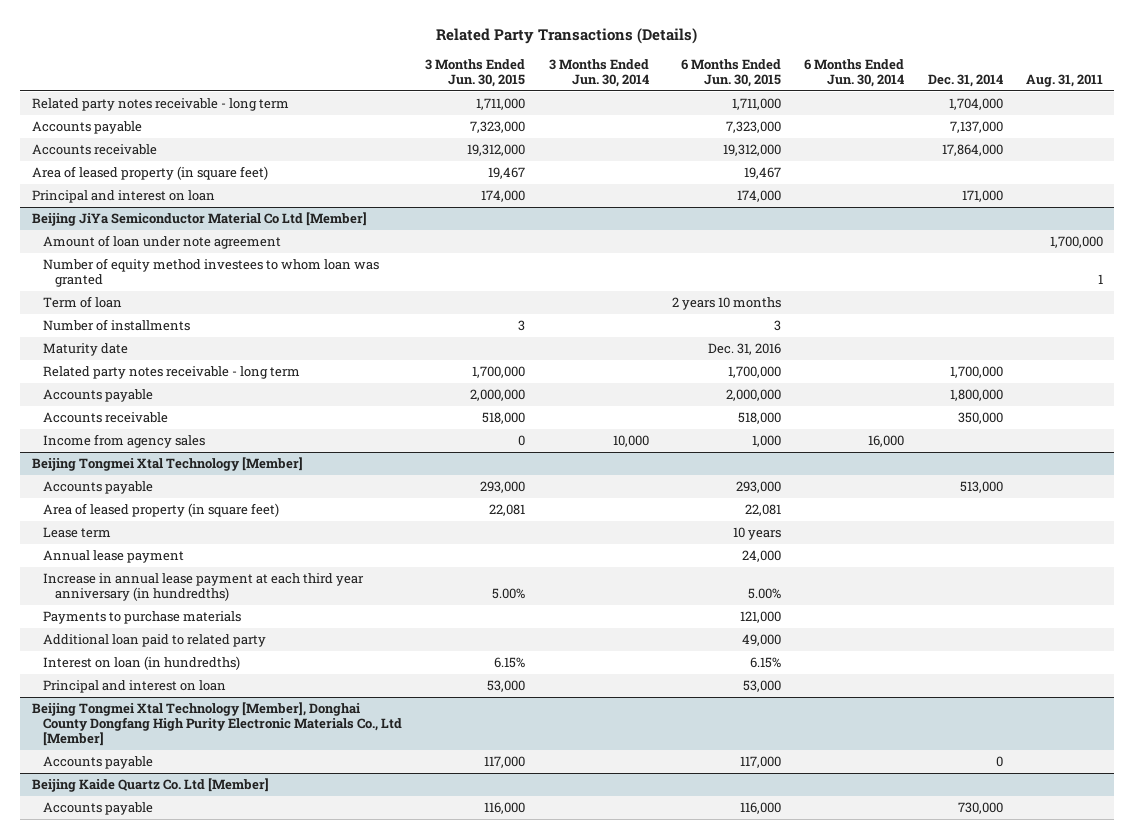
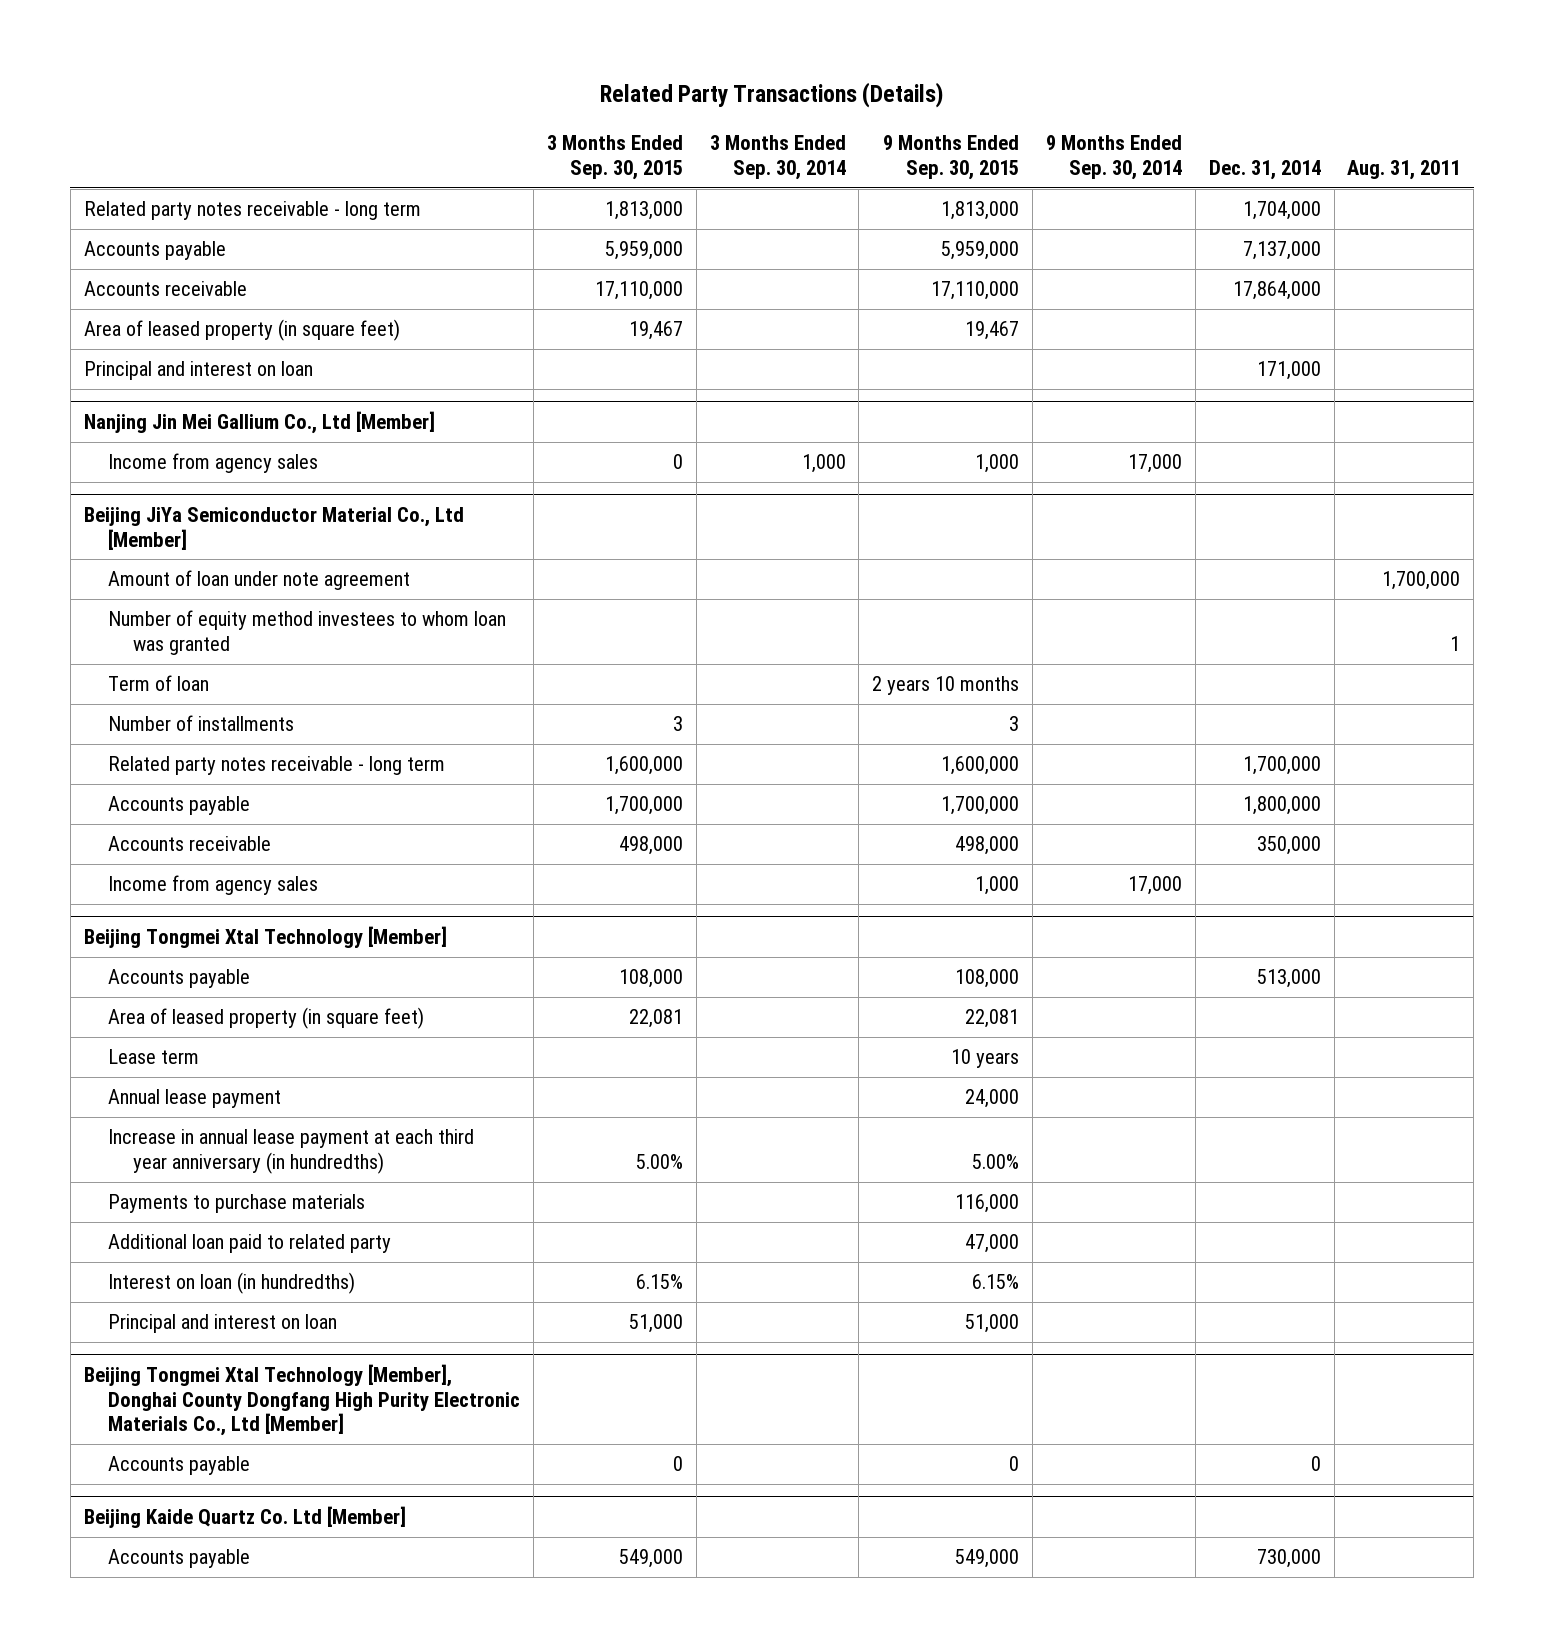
[425,59,526,88] 3 Months Ended Jun. 30, 2015 -> none
[548,59,649,88] 3 Months Ended Jun. 30, 2014 -> none
[680,59,781,88] 6 Months Ended Jun. 30, 2015 -> none
[804,59,905,88] 6 Months Ended Jun. 30, 2014 -> none
none -> [546,135,683,181] 3 Months Ended Sep. 30, 2015
none -> [709,135,846,181] 3 Months Ended Sep. 30, 2014
none -> [883,135,1020,181] 9 Months Ended Sep. 30, 2015
none -> [1046,135,1183,181] 9 Months Ended Sep. 30, 2014
none -> [83,410,435,434] Nanjing Jin Mei Gallium Co., Ltd [Member]
none -> [108,453,319,474] Income from agency sales
[31,211,367,226] Beijing JiYa Semiconductor Material Co Ltd [Member] -> [83,506,464,550] Beijing JiYa Semiconductor Material Co., Ltd [Member]
[43,342,129,356] Maturity date -> none

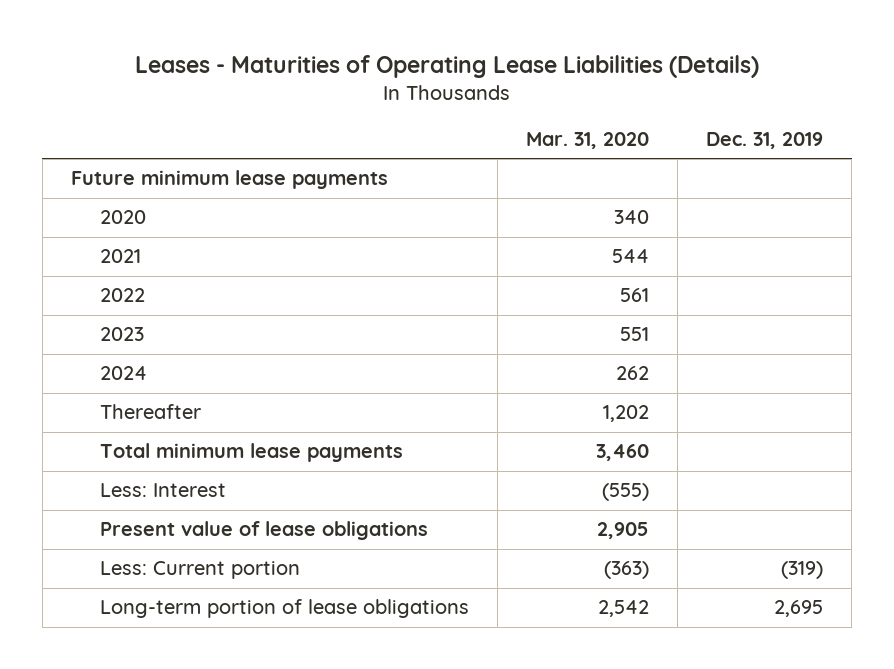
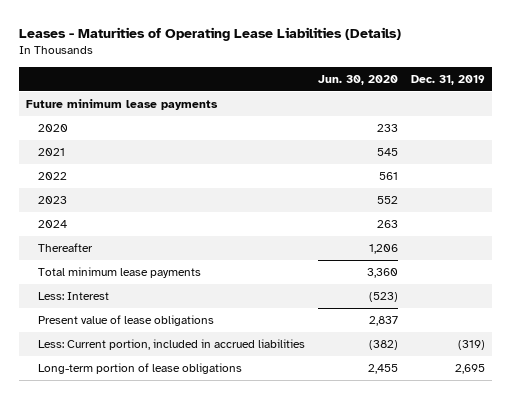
[526,132,650,150] Mar. 31, 2020 -> none
none -> [318,74,399,85] Jun. 30, 2020
[100,561,301,580] Less: Current portion -> [37,339,305,351] Less: Current portion, included in accrued liabilities

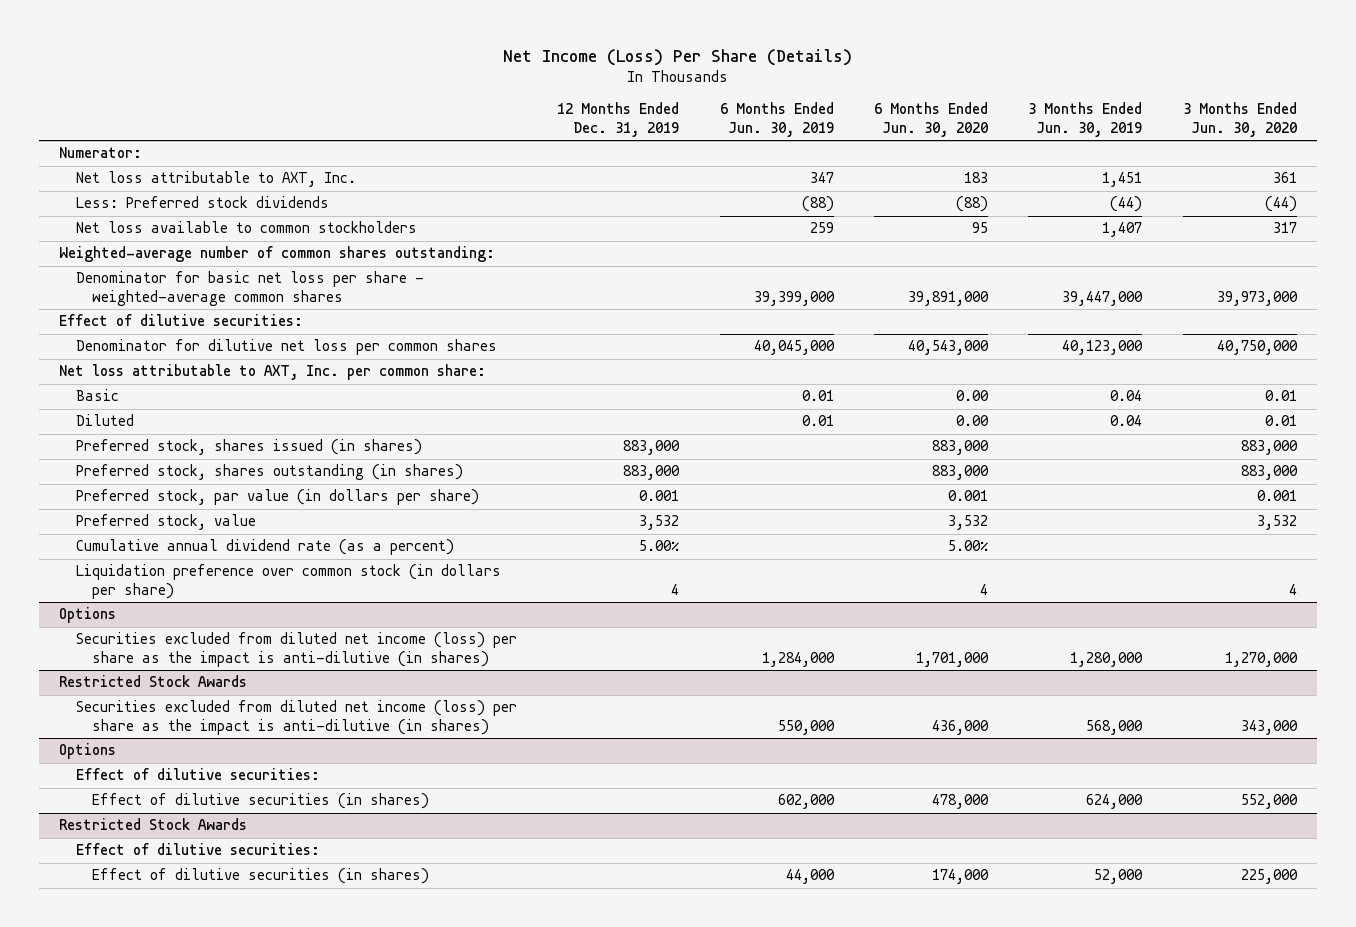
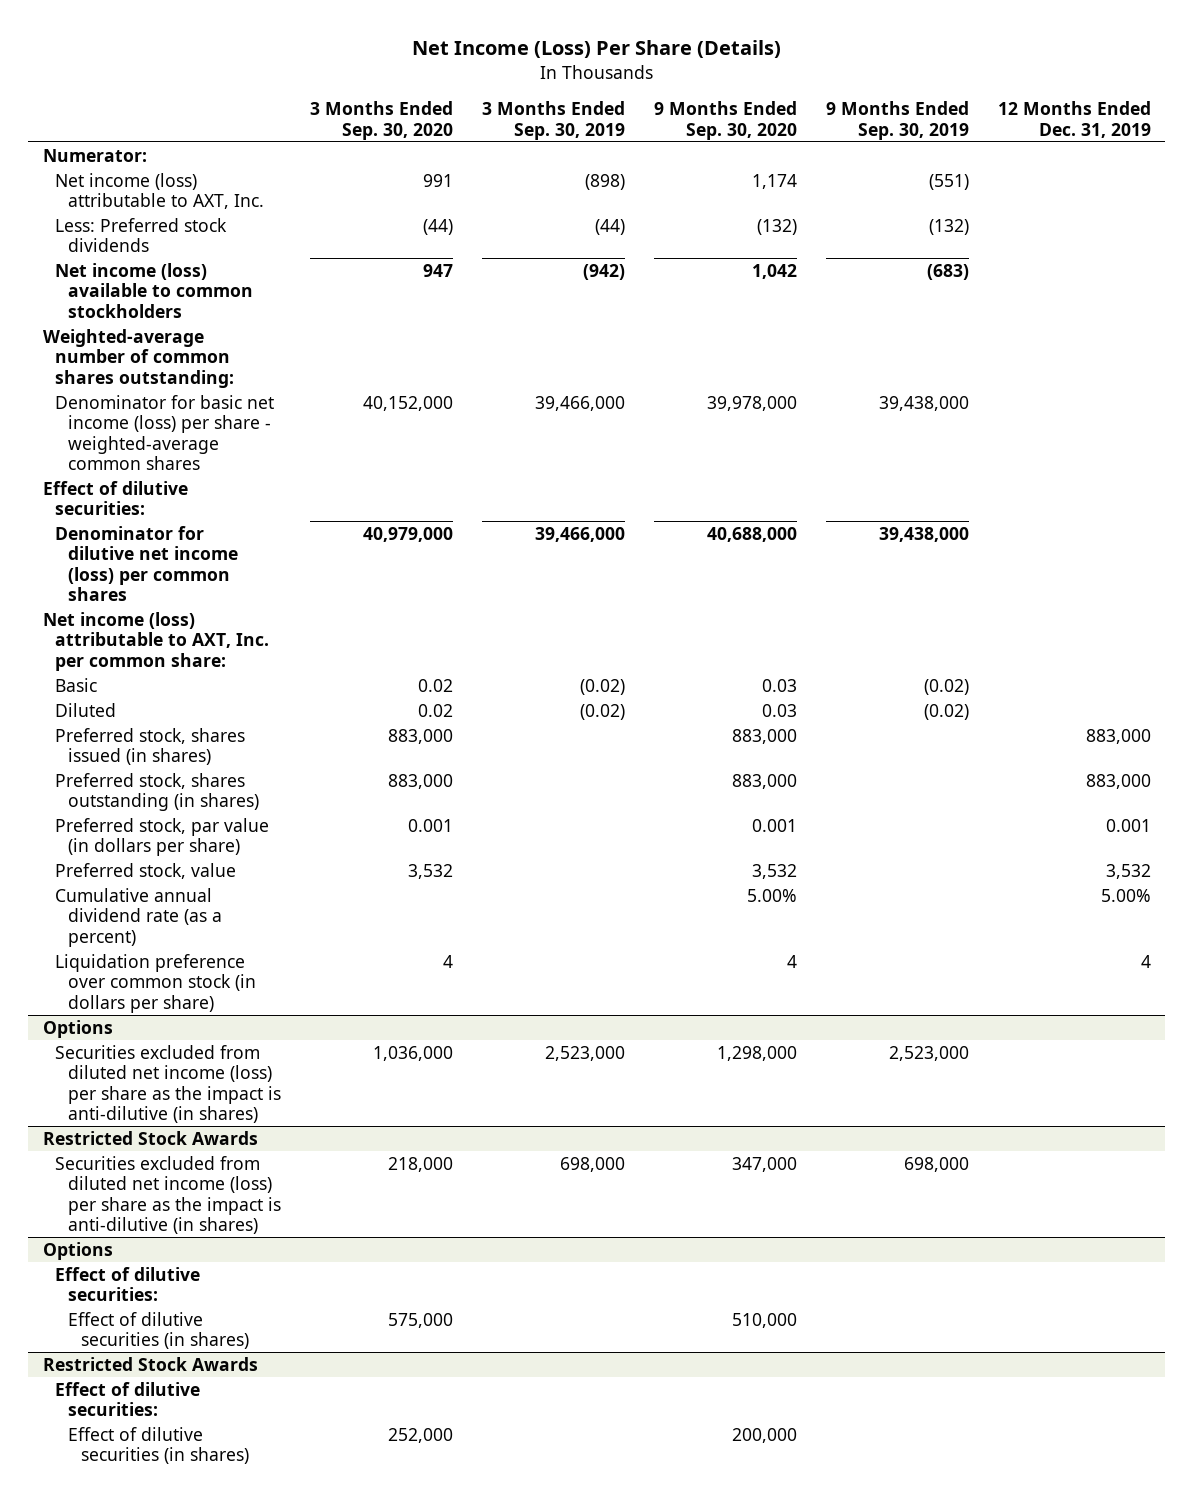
[719,102,834,137] 6 Months Ended Jun. 30, 2019 -> none
[873,102,988,137] 6 Months Ended Jun. 30, 2020 -> none
[1028,102,1143,137] 3 Months Ended Jun. 30, 2019 -> none
[1182,102,1297,137] 3 Months Ended Jun. 30, 2020 -> none
none -> [310,101,454,140] 3 Months Ended Sep. 30, 2020
none -> [481,101,625,140] 3 Months Ended Sep. 30, 2019
none -> [653,101,797,140] 9 Months Ended Sep. 30, 2020
none -> [825,101,969,140] 9 Months Ended Sep. 30, 2019
[75,171,356,188] Net loss attributable to AXT, Inc. -> [55,172,265,210] Net income (loss) attributable to AXT, Inc.
[75,221,417,234] Net loss available to common stockholders -> [55,262,254,318] Net income (loss) available to common stockholders
[75,271,424,306] Denominator for basic net loss per share - weighted-average common shares -> [55,394,275,471] Denominator for basic net income (loss) per share - weighted-average common shares
[75,339,497,356] Denominator for dilutive net loss per common shares -> [55,525,239,602] Denominator for dilutive net income (loss) per common shares
[59,364,487,381] Net loss attributable to AXT, Inc. per common share: -> [42,611,270,671] Net income (loss) attributable to AXT, Inc. per common share:

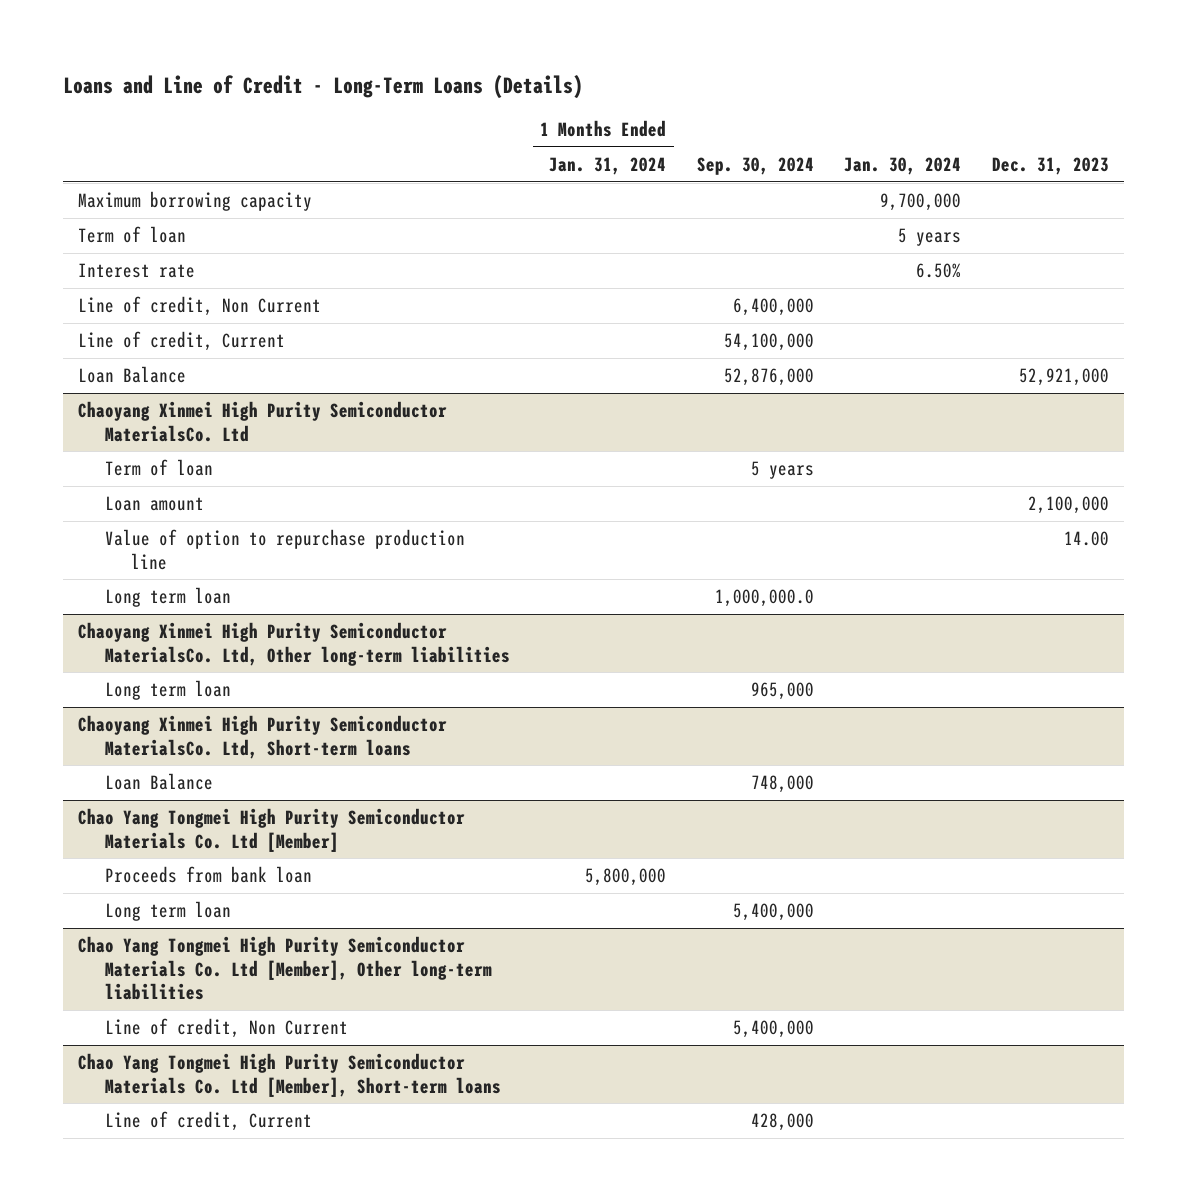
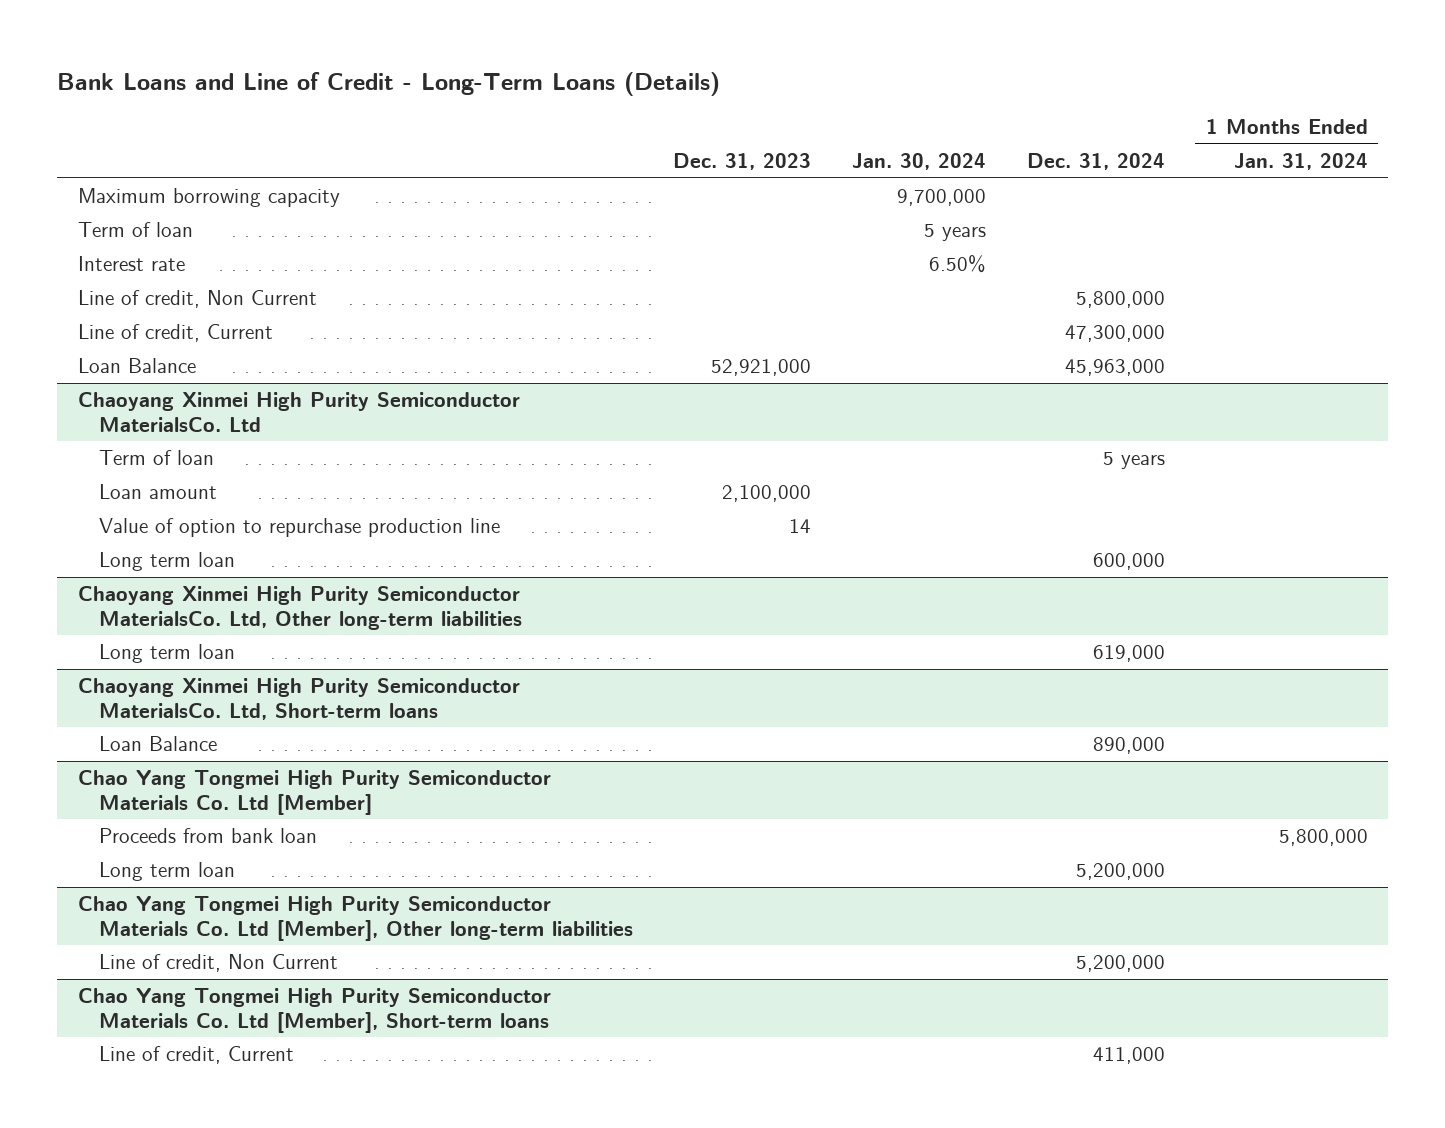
[63,74,584,99] Loans and Line of Credit - Long-Term Loans (Details) -> [57,71,721,96] Bank Loans and Line of Credit - Long-Term Loans (Details)
[696,156,814,175] Sep. 30, 2024 -> none
none -> [1026,153,1165,171] Dec. 31, 2024
[1063,531,1109,547] 14.00 -> [789,519,812,534] 14

